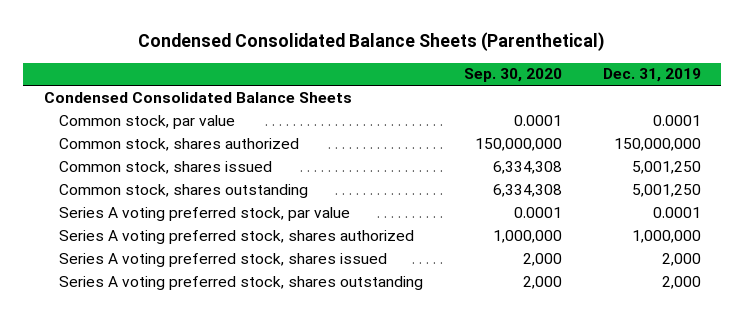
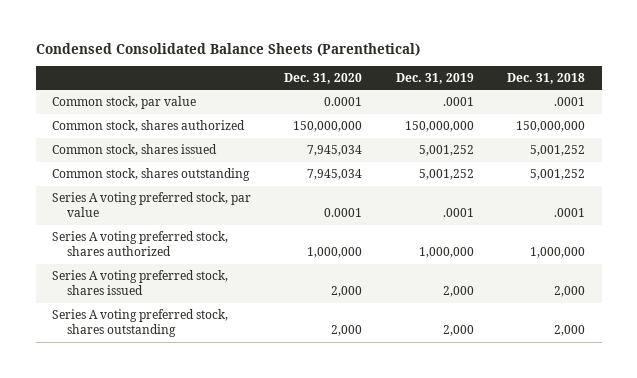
[463,68,562,83] Sep. 30, 2020 -> none
none -> [284,72,363,84] Dec. 31, 2020
none -> [506,72,585,84] Dec. 31, 2018
[43,91,352,103] Condensed Consolidated Balance Sheets -> none
[652,114,701,126] 0.0001 -> [442,97,474,107] .0001
[631,160,701,174] 5,001,250 -> [418,145,474,157] 5,001,252
[631,183,701,197] 5,001,250 -> [418,169,474,181] 5,001,252
[652,206,701,218] 0.0001 -> [442,208,474,218] .0001

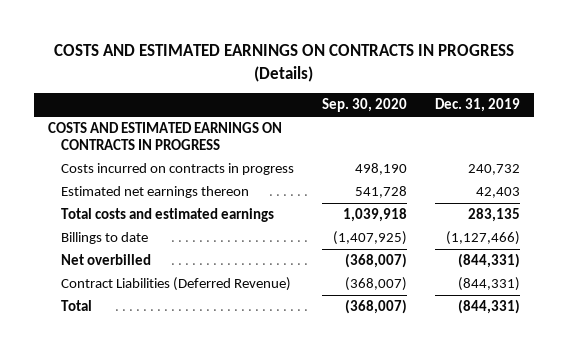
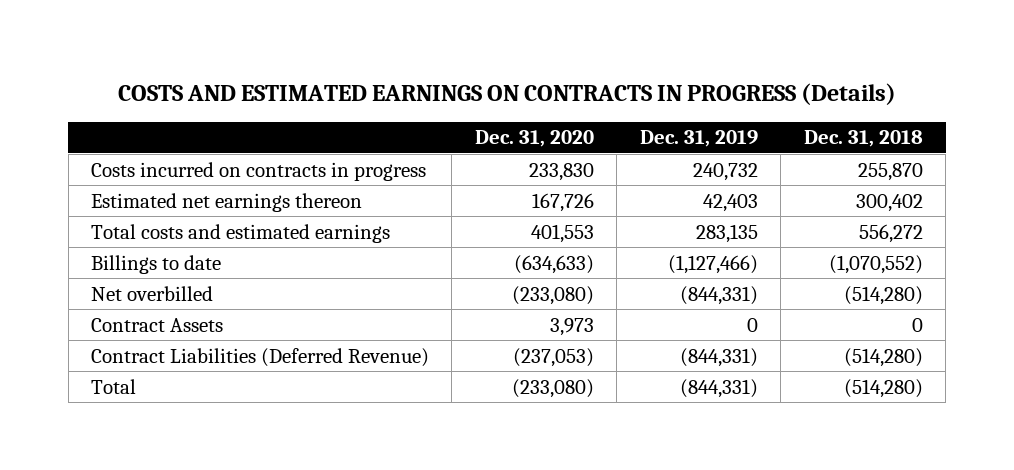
[322,98,408,113] Sep. 30, 2020 -> none
none -> [474,130,594,148] Dec. 31, 2020
none -> [803,130,923,148] Dec. 31, 2018
[47,122,282,151] COSTS AND ESTIMATED EARNINGS ON CONTRACTS IN PROGRESS -> none
none -> [91,317,224,332] Contract Assets

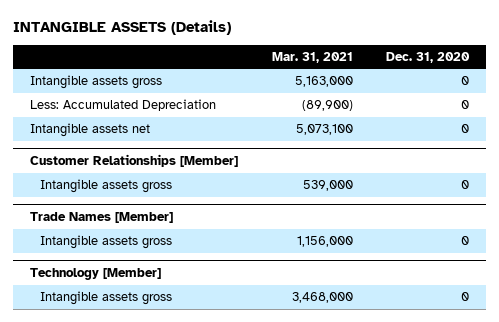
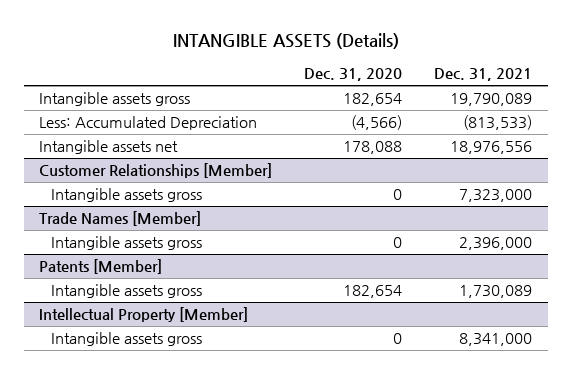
[271,51,353,63] Mar. 31, 2021 -> none
none -> [433,68,532,82] Dec. 31, 2021
[461,76,470,86] 0 -> [343,93,403,107] 182,654
[461,100,470,110] 0 -> [351,115,403,131] (4,566)
[461,124,470,134] 0 -> [343,141,403,155] 178,088
[29,268,161,281] Technology [Member] -> none
none -> [39,259,163,275] Patents [Member]
none -> [51,284,203,299] Intangible assets gross
none -> [39,307,249,323] Intellectual Property [Member]

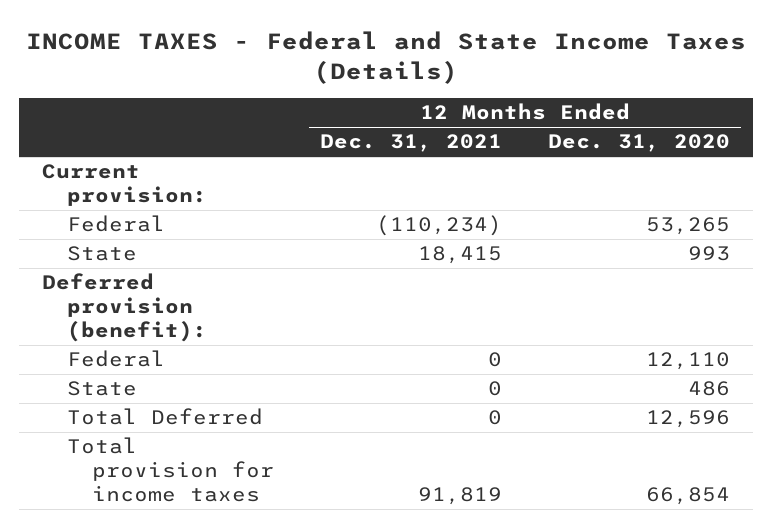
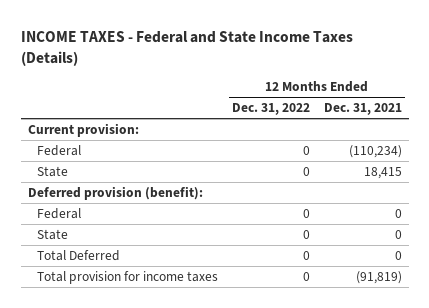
[547,134,730,153] Dec. 31, 2020 -> none
none -> [232,103,311,116] Dec. 31, 2022
[418,487,503,506] 91,819 -> [355,270,402,284] (91,819)

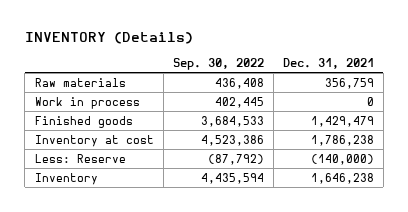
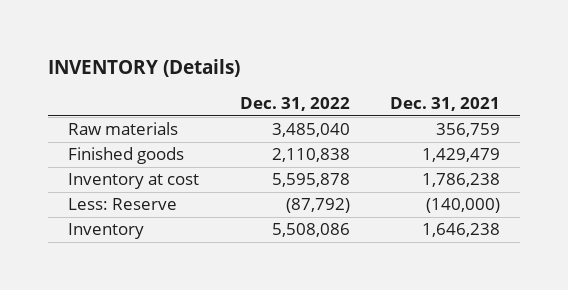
[172,58,264,71] Sep. 30, 2022 -> none
none -> [239,97,350,112] Dec. 31, 2022
[34,96,140,109] Work in process -> none

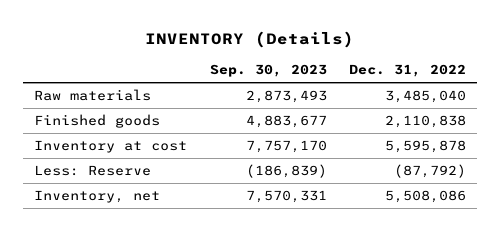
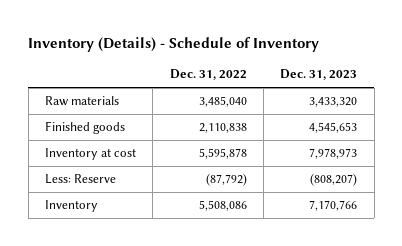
[145,30,355,48] INVENTORY (Details) -> [28,37,320,53] Inventory (Details) - Schedule of Inventory
[209,63,327,77] Sep. 30, 2023 -> none
none -> [280,69,358,81] Dec. 31, 2023
[34,190,161,204] Inventory, net -> [45,200,99,213] Inventory

